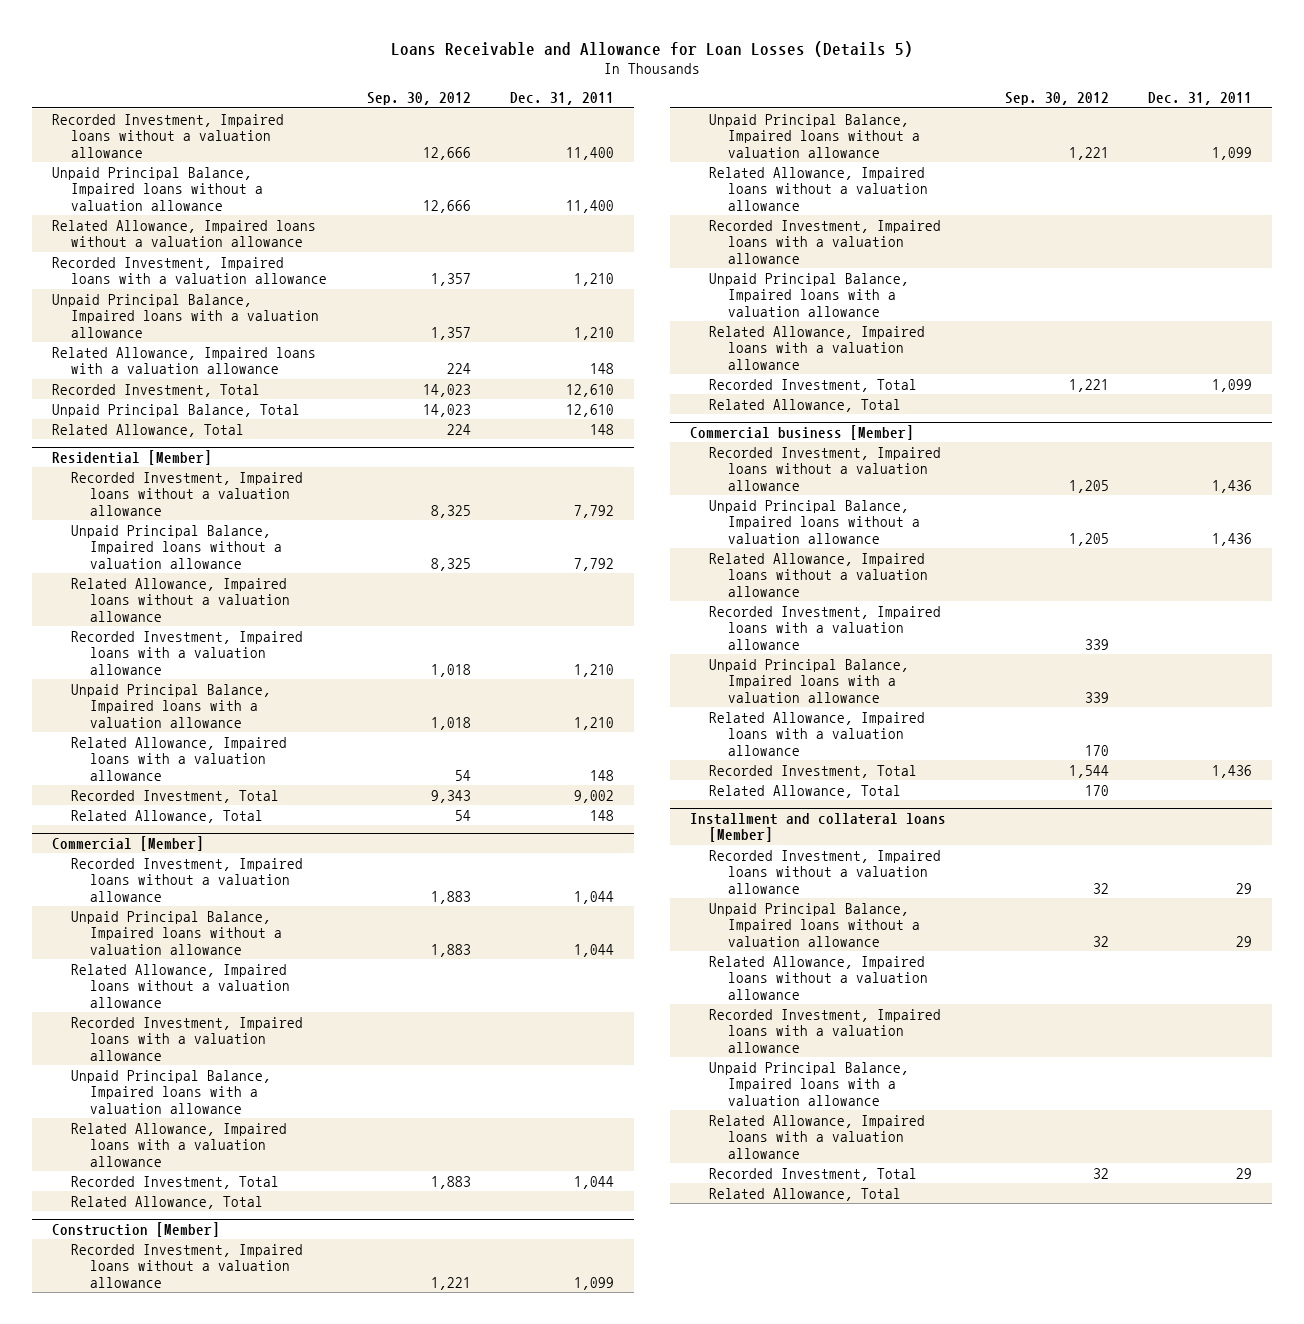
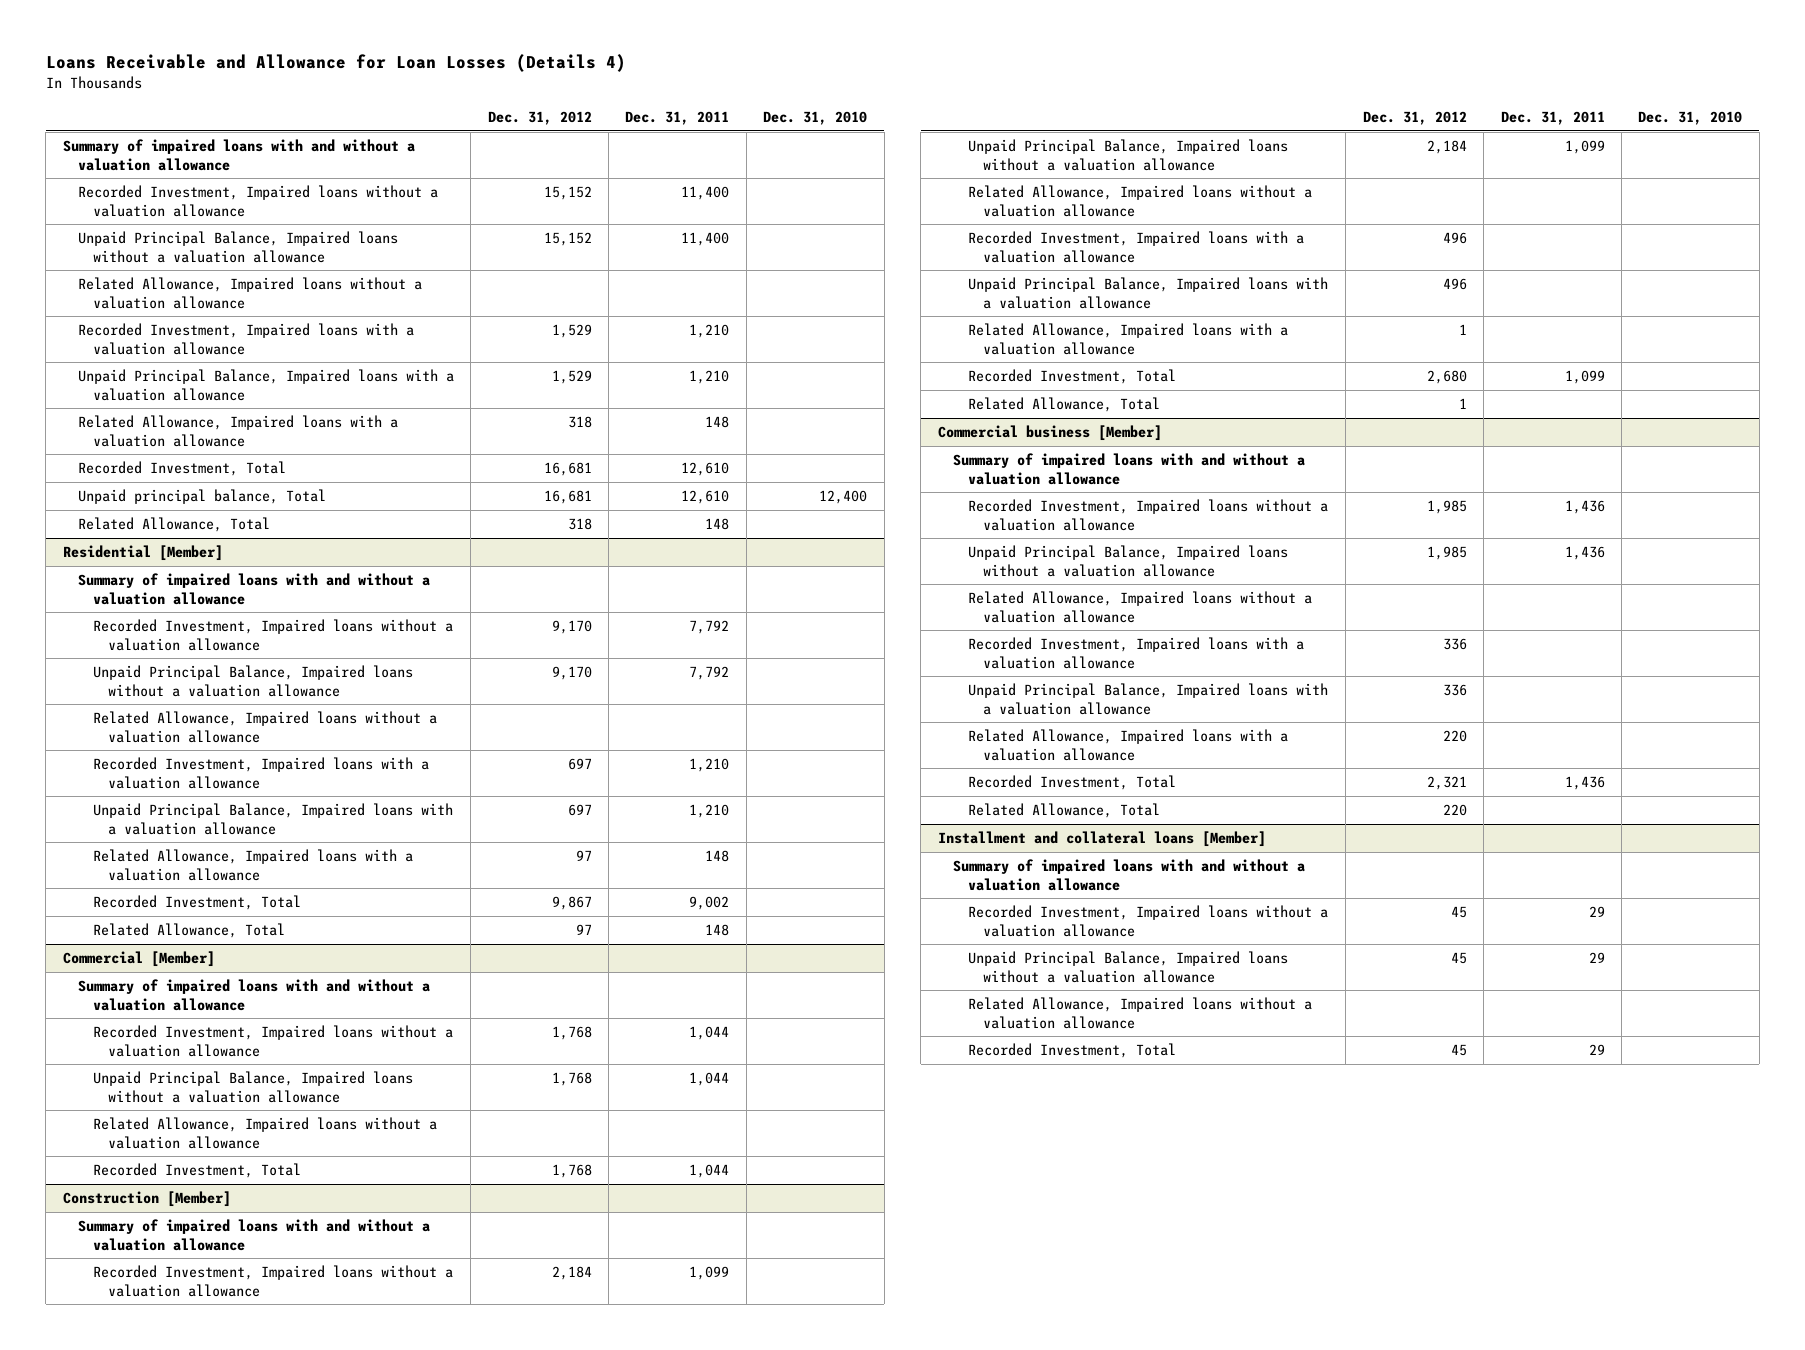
[390,41,913,58] Loans Receivable and Allowance for Loan Losses (Details 5) -> [45,54,626,73] Loans Receivable and Allowance for Loan Losses (Details 4)
[366,92,471,106] Sep. 30, 2012 -> none
none -> [487,110,592,125] Dec. 31, 2012
none -> [763,110,868,125] Dec. 31, 2010
none -> [62,139,415,171] Summary of impaired loans with and without a valuation allowance
[51,403,300,417] Unpaid Principal Balance, Total -> [77,489,326,505] Unpaid principal balance, Total
none -> [77,573,430,605] Summary of impaired loans with and without a valuation allowance
none -> [77,979,430,1011] Summary of impaired loans with and without a valuation allowance
[70,1016,303,1061] Recorded Investment, Impaired loans with a valuation allowance -> none
[70,1069,271,1114] Unpaid Principal Balance, Impaired loans with a valuation allowance -> none
[70,1122,287,1167] Related Allowance, Impaired loans with a valuation allowance -> none
[70,1195,263,1209] Related Allowance, Total -> none
none -> [77,1219,430,1251] Summary of impaired loans with and without a valuation allowance
none -> [952,453,1305,485] Summary of impaired loans with and without a valuation allowance
none -> [952,859,1305,891] Summary of impaired loans with and without a valuation allowance
[709,1008,942,1053] Recorded Investment, Impaired loans with a valuation allowance -> none
[709,1061,910,1106] Unpaid Principal Balance, Impaired loans with a valuation allowance -> none
[709,1114,926,1159] Related Allowance, Impaired loans with a valuation allowance -> none
[709,1187,902,1201] Related Allowance, Total -> none

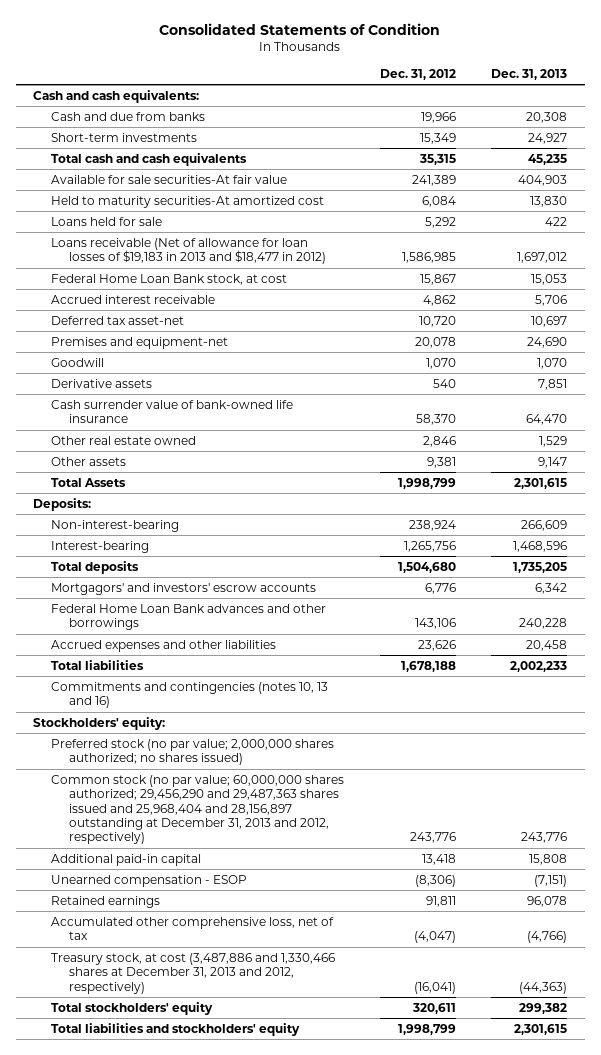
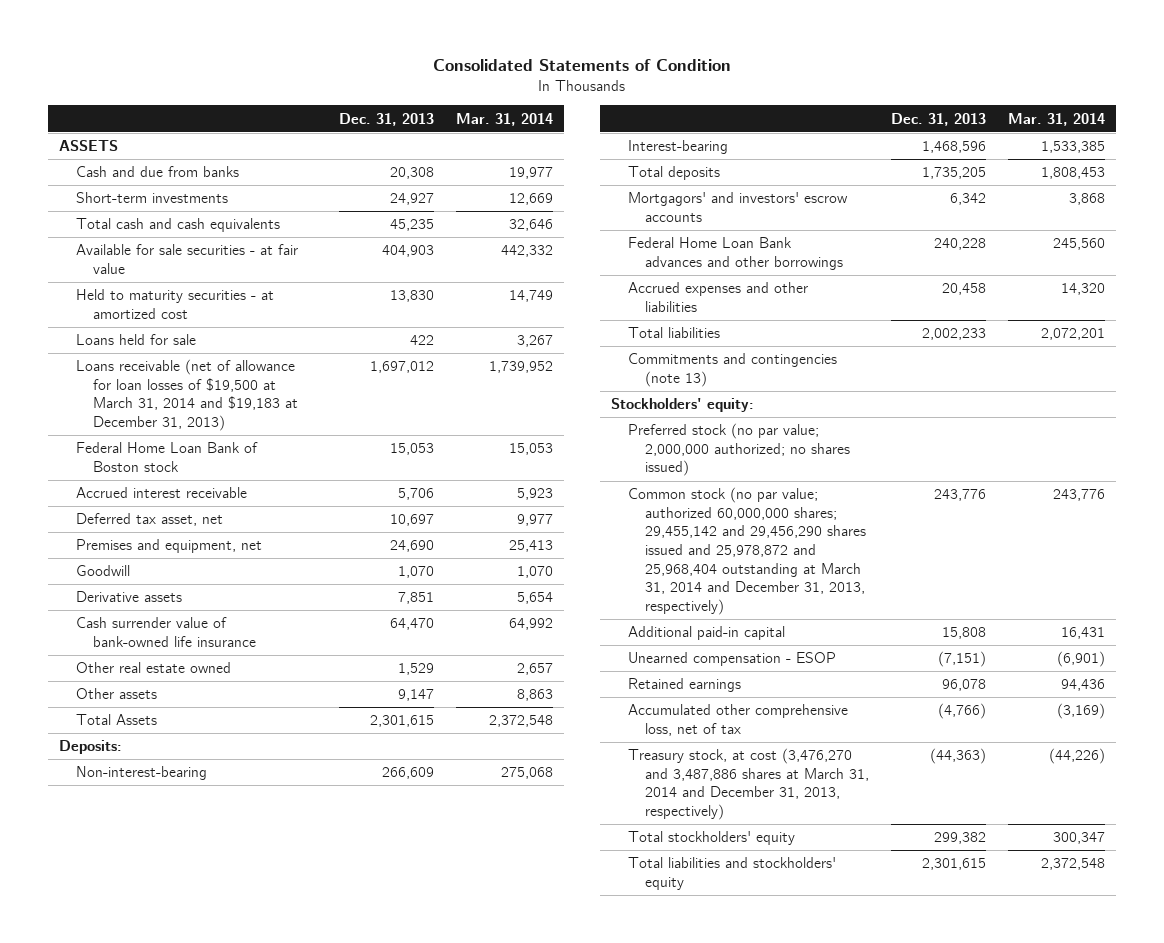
[379,69,456,81] Dec. 31, 2012 -> none
none -> [455,112,553,126] Mar. 31, 2014
[33,89,200,103] Cash and cash equivalents: -> none
none -> [59,140,119,152] ASSETS
[50,174,287,184] Available for sale securities-At fair value -> [76,244,299,274] Available for sale securities - at fair value
[50,195,324,208] Held to maturity securities-At amortized cost -> [76,289,275,319] Held to maturity securities - at amortized cost
[50,237,326,265] Loans receivable (Net of allowance for loan losses of $19,183 in 2013 and $18,477 in 2012) -> [76,359,299,431] Loans receivable (net of allowance for loan losses of $19,500 at March 31, 2014 and $19,183 at December 31, 2013)
[50,273,287,285] Federal Home Loan Bank stock, at cost -> [76,442,259,472] Federal Home Loan Bank of Boston stock
[50,315,184,325] Deferred tax asset-net -> [76,513,224,527] Deferred tax asset, net
[50,336,228,349] Premises and equipment-net -> [76,539,263,554] Premises and equipment, net
[50,681,328,709] Commitments and contingencies (notes 10, 13 and 16) -> [628,353,838,387] Commitments and contingencies (note 13)
[50,738,334,766] Preferred stock (no par value; 2,000,000 shares authorized; no shares issued) -> [628,423,851,477] Preferred stock (no par value; 2,000,000 authorized; no shares issued)
[50,774,344,845] Common stock (no par value; 60,000,000 shares authorized; 29,456,290 and 29,487,363 shares issued and 25,968,404 and 28,156,897 outstanding at December 31, 2013 and 2012, respectively) -> [628,487,867,615] Common stock (no par value; authorized 60,000,000 shares; 29,455,142 and 29,456,290 shares issued and 25,978,872 and 25,968,404 outstanding at March 31, 2014 and December 31, 2013, respectively)
[50,952,335,994] Treasury stock, at cost (3,487,886 and 1,330,466 shares at December 31, 2013 and 2012, respectively) -> [628,748,870,820] Treasury stock, at cost (3,476,270 and 3,487,886 shares at March 31, 2014 and December 31, 2013, respectively)

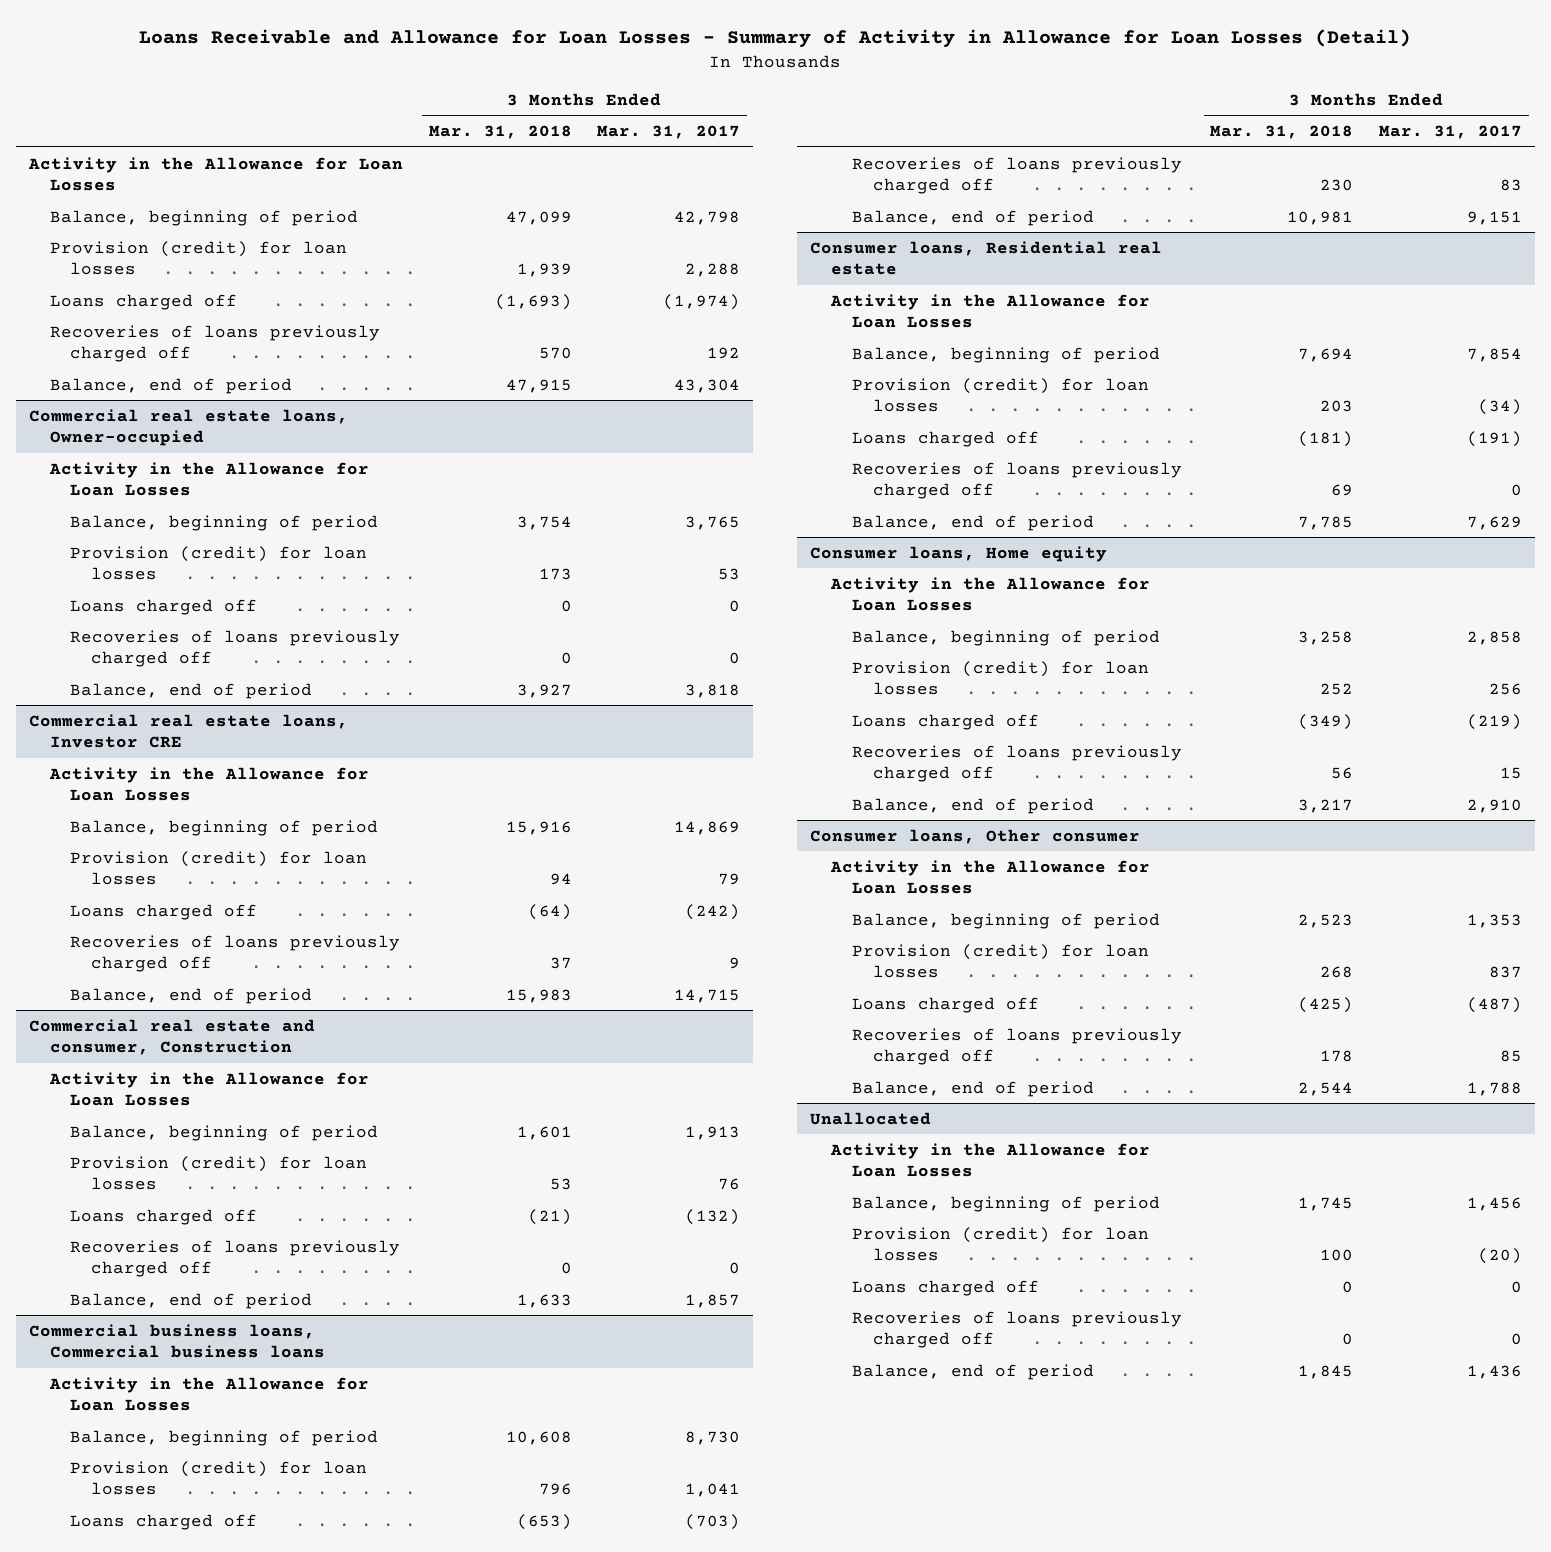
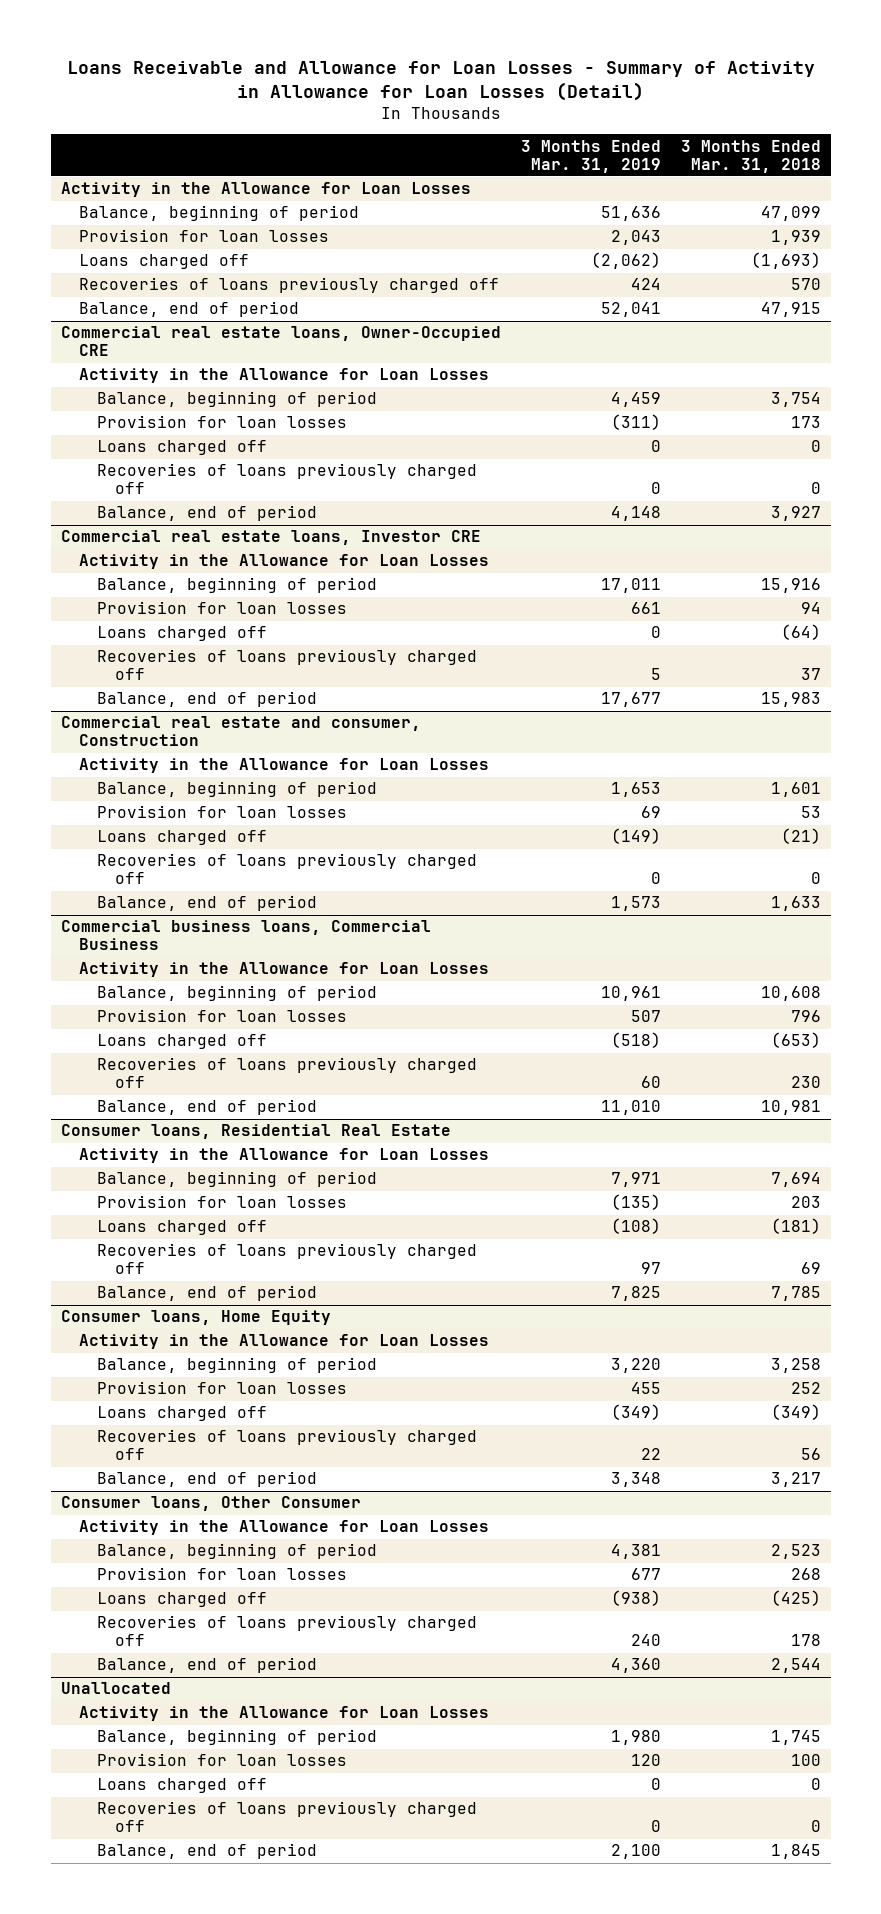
[597,125,741,140] Mar. 31, 2017 -> none
none -> [520,139,661,173] 3 Months Ended Mar. 31, 2019
[49,240,347,276] Provision (credit) for loan losses -> [78,229,329,243] Provision for loan losses
[28,408,348,447] Commercial real estate loans, Owner-occupied -> [60,326,501,357] Commercial real estate loans, Owner-Occupied CRE
[70,545,368,581] Provision (credit) for loan losses -> [97,415,348,429] Provision for loan losses
[70,850,368,886] Provision (credit) for loan losses -> [97,601,348,615] Provision for loan losses
[70,1155,368,1191] Provision (credit) for loan losses -> [97,805,348,819] Provision for loan losses
[28,1323,325,1359] Commercial business loans, Commercial business loans -> [60,920,431,951] Commercial business loans, Commercial Business
[70,1460,368,1496] Provision (credit) for loan losses -> [97,1009,348,1023] Provision for loan losses
[810,240,1163,276] Consumer loans, Residential real estate -> [60,1124,451,1140] Consumer loans, Residential Real Estate
[852,377,1150,413] Provision (credit) for loan losses -> [97,1195,348,1209] Provision for loan losses
[810,545,1108,562] Consumer loans, Home equity -> [60,1310,331,1326] Consumer loans, Home Equity
[852,660,1150,696] Provision (credit) for loan losses -> [97,1381,348,1395] Provision for loan losses
[810,828,1141,844] Consumer loans, Other consumer -> [60,1496,361,1512] Consumer loans, Other Consumer
[852,943,1150,979] Provision (credit) for loan losses -> [97,1567,348,1581] Provision for loan losses
[852,1226,1150,1262] Provision (credit) for loan losses -> [97,1753,348,1767] Provision for loan losses

